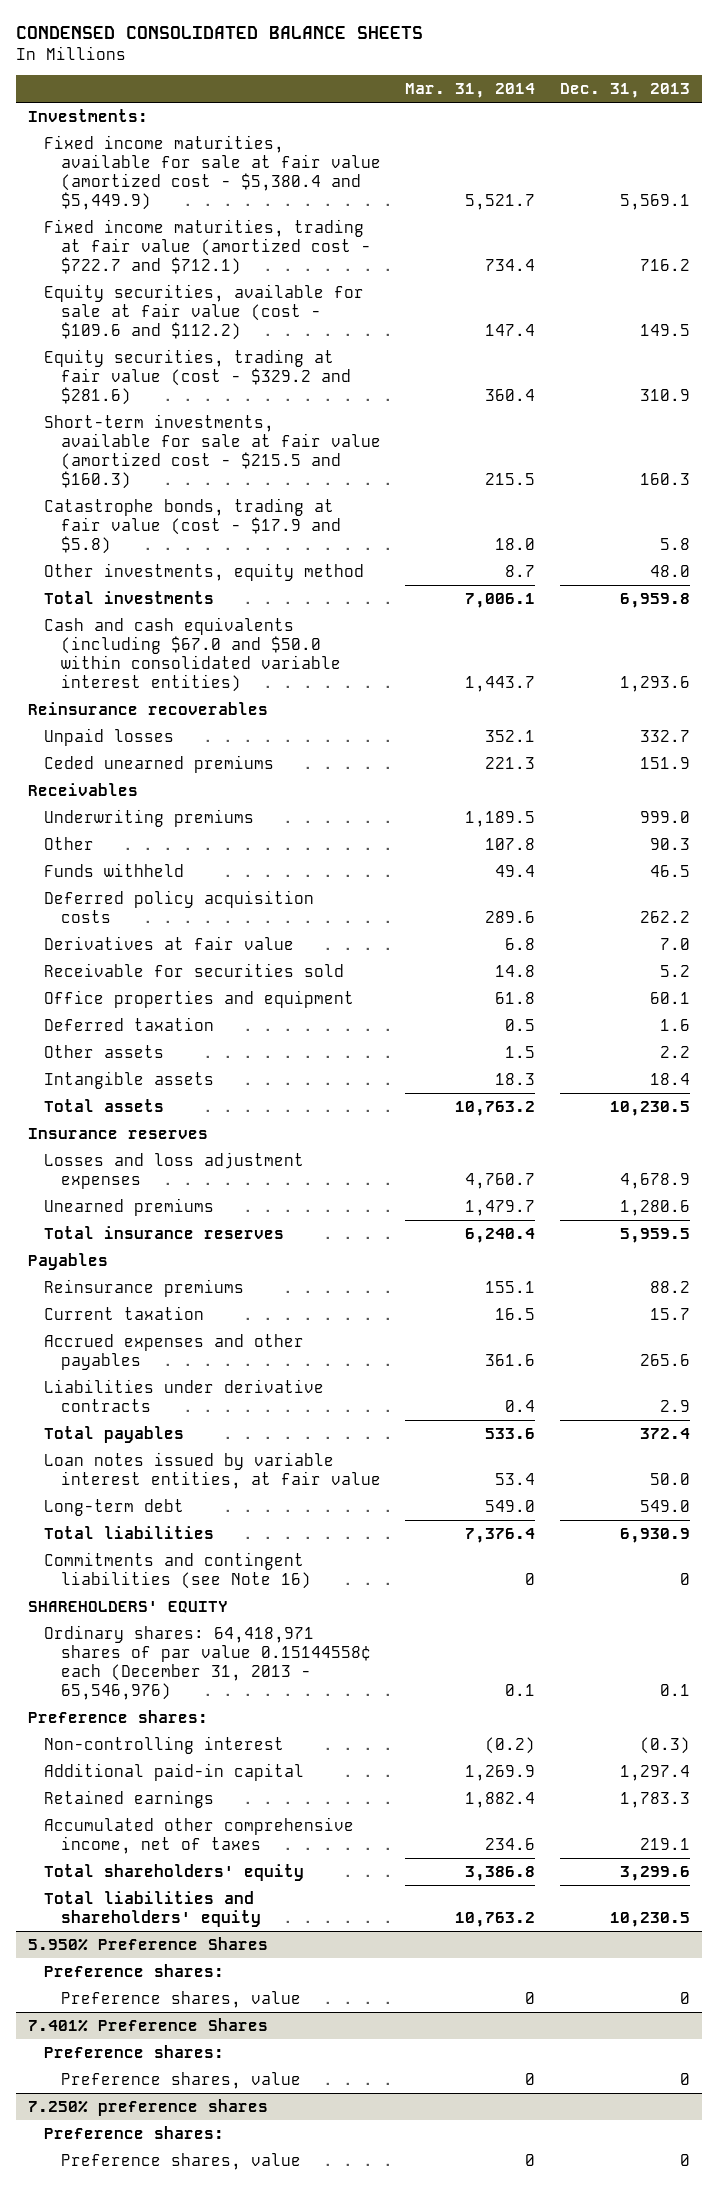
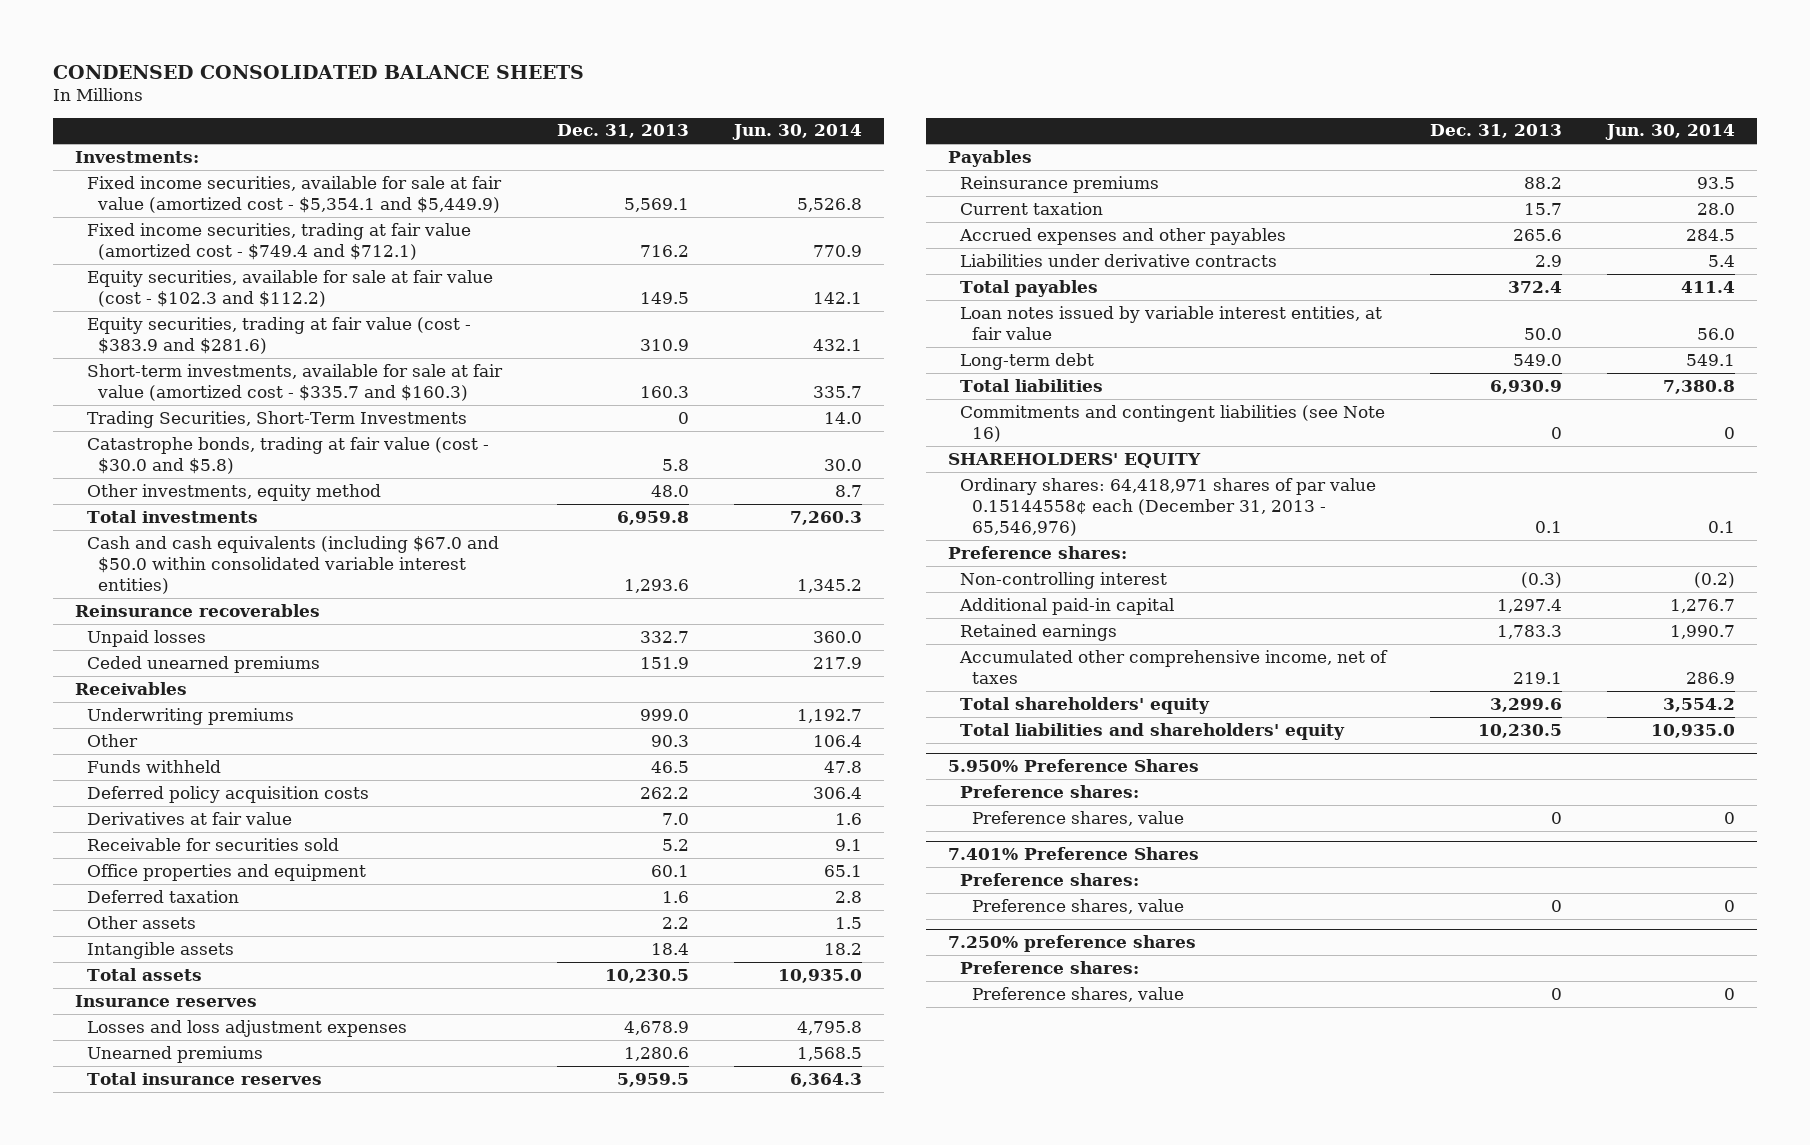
[405,83,536,99] Mar. 31, 2014 -> none
none -> [732,124,863,141] Jun. 30, 2014
[44,134,382,210] Fixed income maturities, available for sale at fair value (amortized cost - $5,380.4 and $5,449.9) -> [86,175,502,214] Fixed income securities, available for sale at fair value (amortized cost - $5,354.1 and $5,449.9)
[44,218,372,275] Fixed income maturities, trading at fair value (amortized cost - $722.7 and $712.1) -> [86,222,471,261] Fixed income securities, trading at fair value (amortized cost - $749.4 and $712.1)
[44,283,365,340] Equity securities, available for sale at fair value (cost - $109.6 and $112.2) -> [86,269,493,308] Equity securities, available for sale at fair value (cost - $102.3 and $112.2)
[44,348,352,405] Equity securities, trading at fair value (cost - $329.2 and $281.6) -> [86,316,471,355] Equity securities, trading at fair value (cost - $383.9 and $281.6)
[44,413,382,489] Short-term investments, available for sale at fair value (amortized cost - $215.5 and $160.3) -> [86,363,503,402] Short-term investments, available for sale at fair value (amortized cost - $335.7 and $160.3)
none -> [86,410,467,428] Trading Securities, Short-Term Investments
[44,497,342,554] Catastrophe bonds, trading at fair value (cost - $17.9 and $5.8) -> [86,436,489,475] Catastrophe bonds, trading at fair value (cost - $30.0 and $5.8)

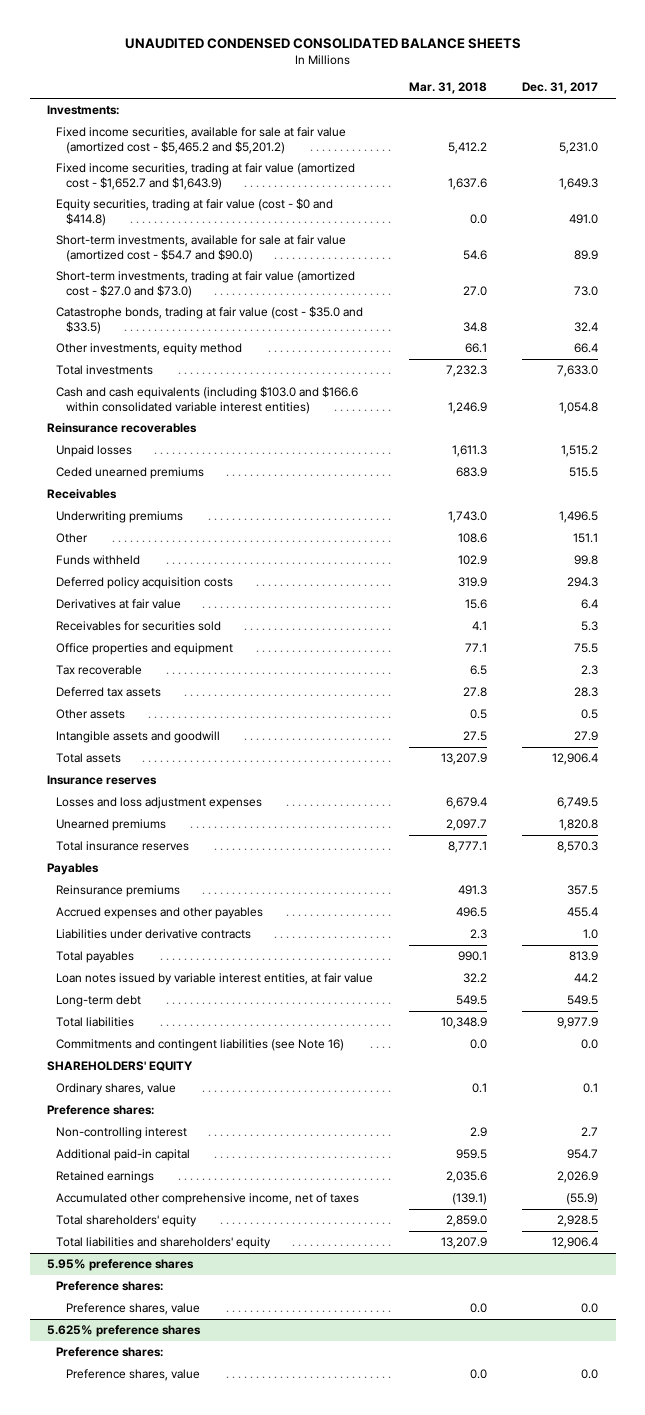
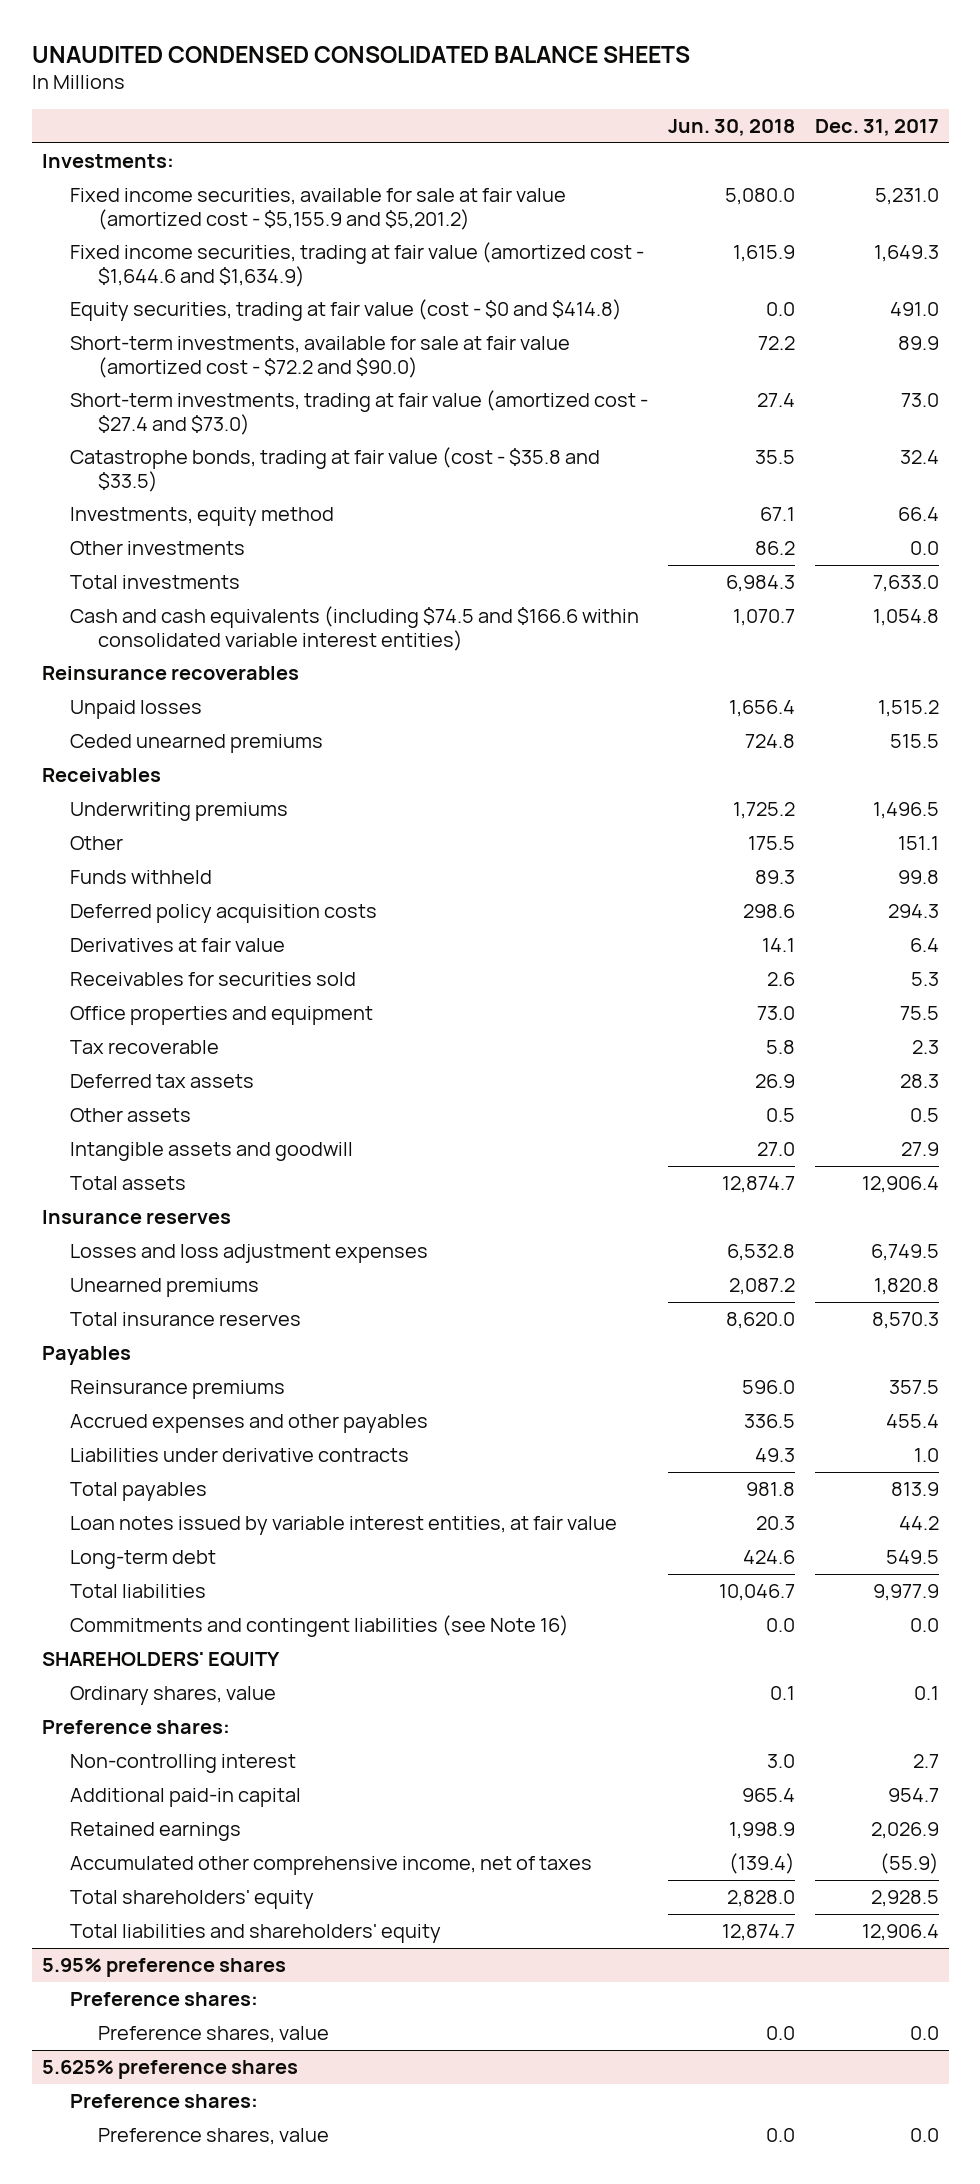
[408,82,487,95] Mar. 31, 2018 -> none
none -> [667,119,795,137] Jun. 30, 2018
[56,127,347,154] Fixed income securities, available for sale at fair value (amortized cost - $5,465.2 and $5,201.2) -> [69,188,566,230] Fixed income securities, available for sale at fair value (amortized cost - $5,155.9 and $5,201.2)
[56,163,356,190] Fixed income securities, trading at fair value (amortized cost - $1,652.7 and $1,643.9) -> [69,242,644,287] Fixed income securities, trading at fair value (amortized cost - $1,644.6 and $1,634.9)
[56,235,347,262] Short-term investments, available for sale at fair value (amortized cost - $54.7 and $90.0) -> [69,336,570,378] Short-term investments, available for sale at fair value (amortized cost - $72.2 and $90.0)
[56,271,356,298] Short-term investments, trading at fair value (amortized cost - $27.0 and $73.0) -> [69,390,648,435] Short-term investments, trading at fair value (amortized cost - $27.4 and $73.0)
[56,306,364,334] Catastrophe bonds, trading at fair value (cost - $35.0 and $33.5) -> [69,447,600,492] Catastrophe bonds, trading at fair value (cost - $35.8 and $33.5)
[56,343,243,356] Other investments, equity method -> [69,507,334,527] Investments, equity method
none -> [69,541,245,556] Other investments
[56,386,359,414] Cash and cash equivalents (including $103.0 and $166.6 within consolidated variable interest entities) -> [69,606,639,651] Cash and cash equivalents (including $74.5 and $166.6 within consolidated variable interest entities)

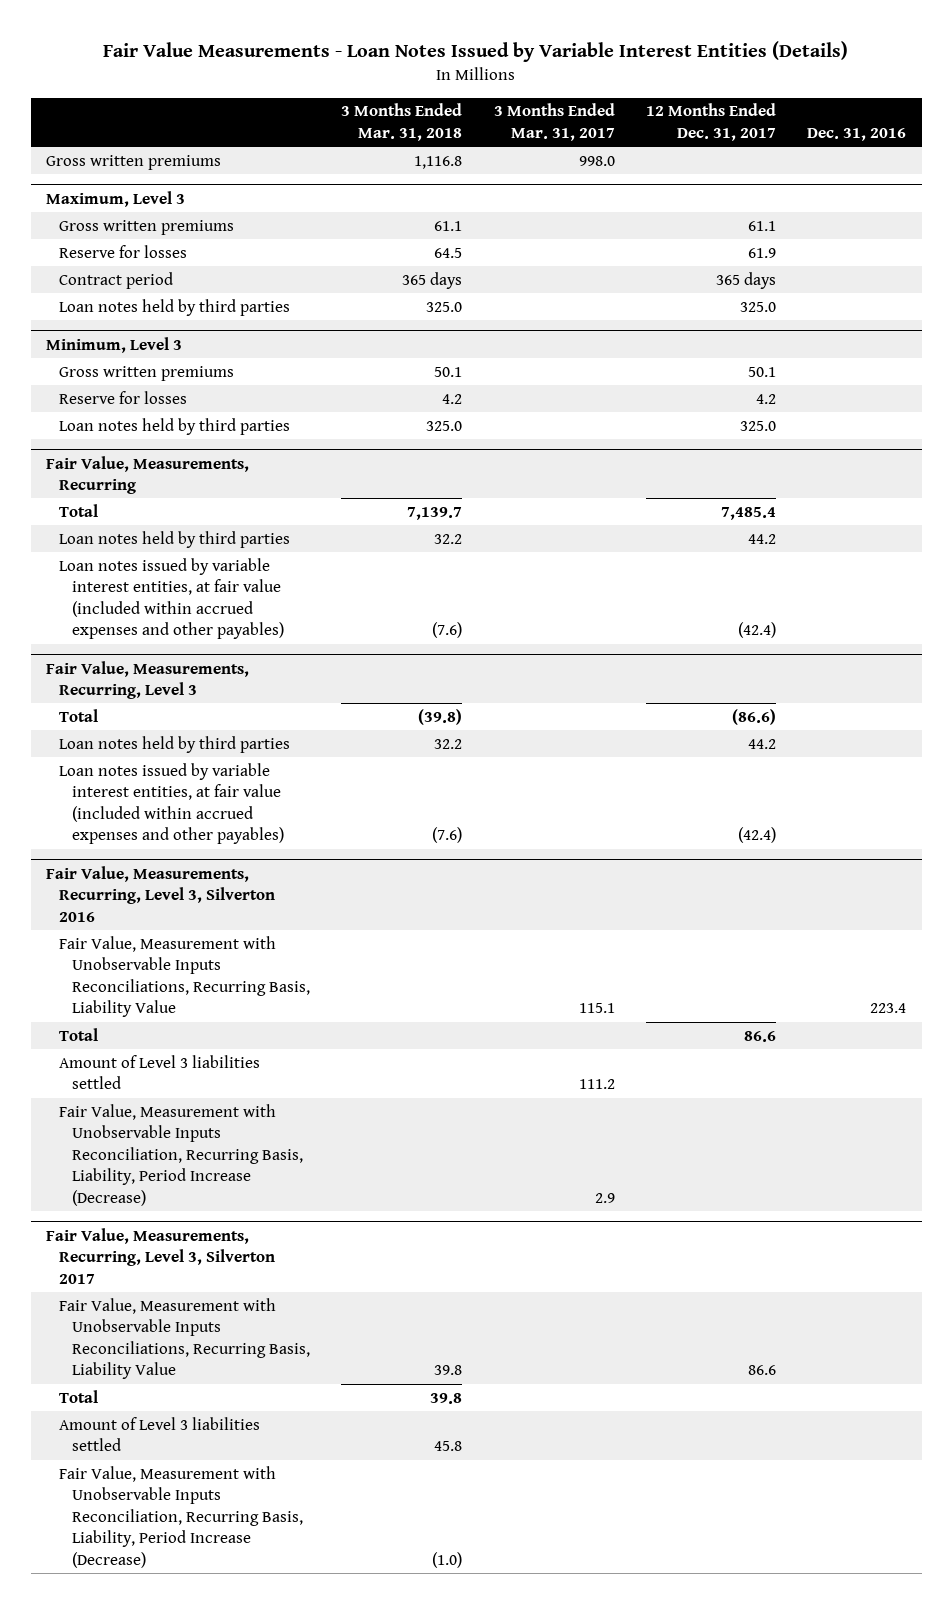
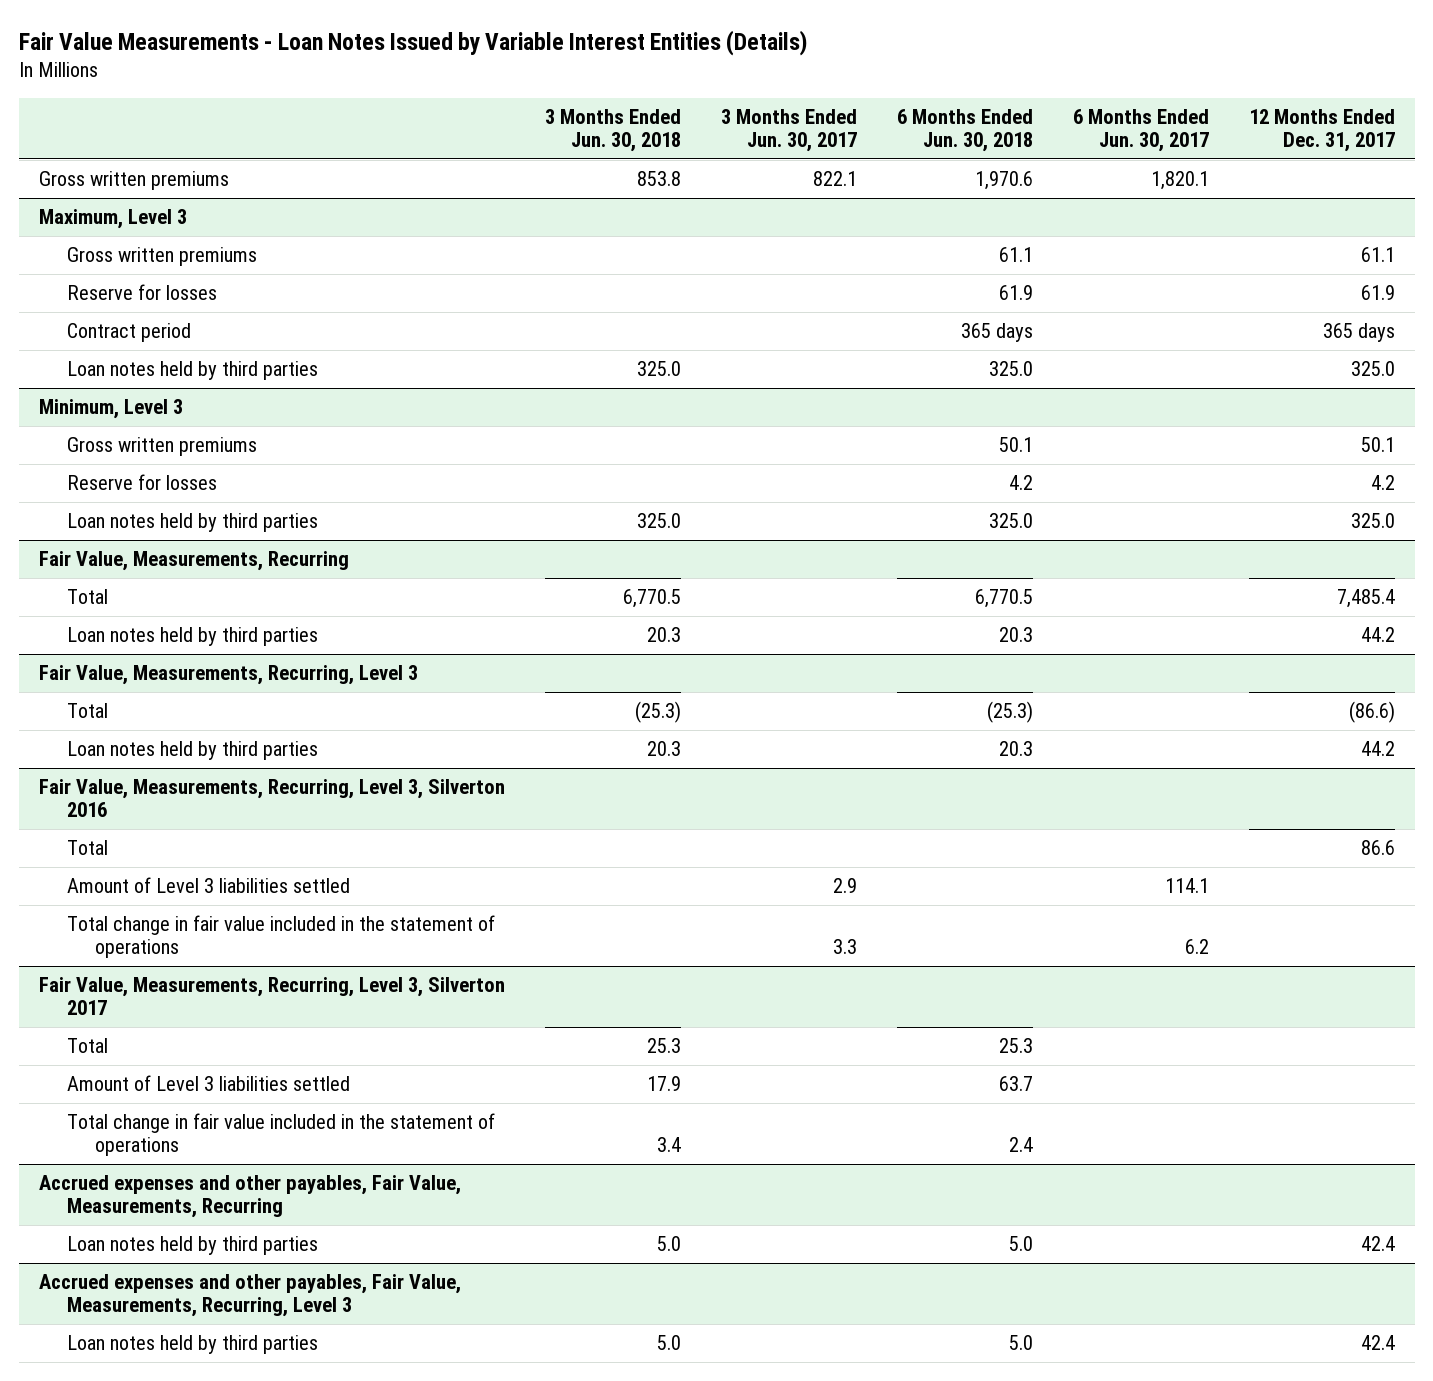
[341,103,463,141] 3 Months Ended Mar. 31, 2018 -> none
[493,103,615,141] 3 Months Ended Mar. 31, 2017 -> none
[806,127,906,141] Dec. 31, 2016 -> none
none -> [544,108,681,153] 3 Months Ended Jun. 30, 2018
none -> [720,108,857,153] 3 Months Ended Jun. 30, 2017
none -> [896,108,1033,153] 6 Months Ended Jun. 30, 2018
none -> [1072,108,1209,153] 6 Months Ended Jun. 30, 2017
[59,557,285,640] Loan notes issued by variable interest entities, at fair value (included within accrued expenses and other payables) -> none
[59,762,285,845] Loan notes issued by variable interest entities, at fair value (included within accrued expenses and other payables) -> none
[59,935,311,1018] Fair Value, Measurement with Unobservable Inputs Reconciliations, Recurring Basis, Liability Value -> none
[59,1103,304,1206] Fair Value, Measurement with Unobservable Inputs Reconciliation, Recurring Basis, Liability, Period Increase (Decrease) -> [66,914,495,959] Total change in fair value included in the statement of operations
[59,1297,311,1380] Fair Value, Measurement with Unobservable Inputs Reconciliations, Recurring Basis, Liability Value -> none
[59,1465,304,1568] Fair Value, Measurement with Unobservable Inputs Reconciliation, Recurring Basis, Liability, Period Increase (Decrease) -> [66,1112,495,1157] Total change in fair value included in the statement of operations
none -> [38,1174,461,1219] Accrued expenses and other payables, Fair Value, Measurements, Recurring
none -> [66,1235,318,1255] Loan notes held by third parties
none -> [38,1273,461,1318] Accrued expenses and other payables, Fair Value, Measurements, Recurring, Level 3
none -> [66,1334,318,1354] Loan notes held by third parties

